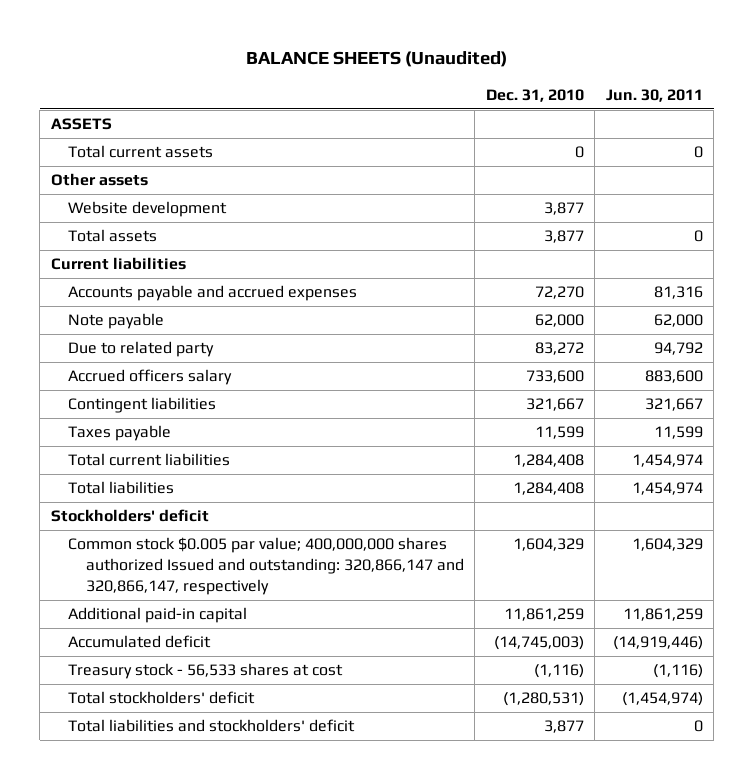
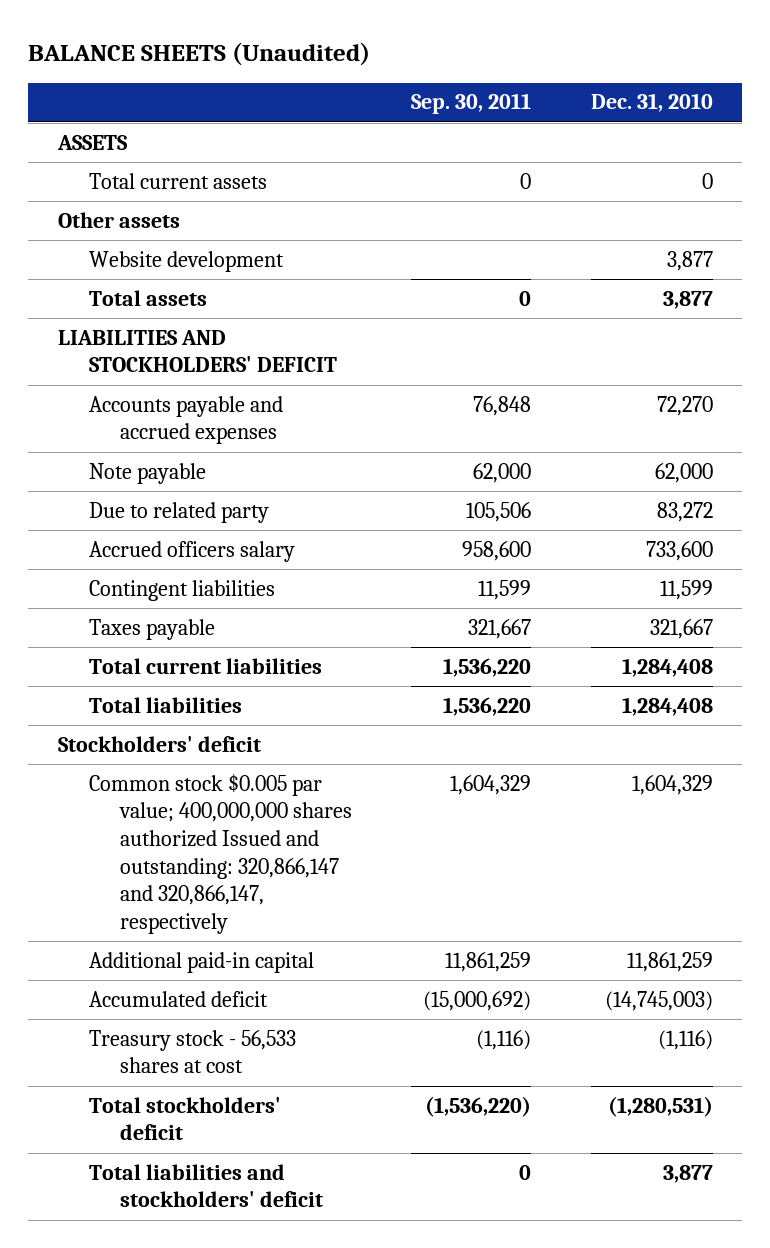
[605,88,703,102] Jun. 30, 2011 -> none
none -> [411,93,532,115] Sep. 30, 2011
[50,257,186,271] Current liabilities -> none
none -> [57,329,337,373] LIABILITIES AND STOCKHOLDERS' DEFICIT
[525,398,584,412] 321,667 -> [659,579,713,600] 11,599
[534,426,584,440] 11,599 -> [649,618,713,639] 321,667

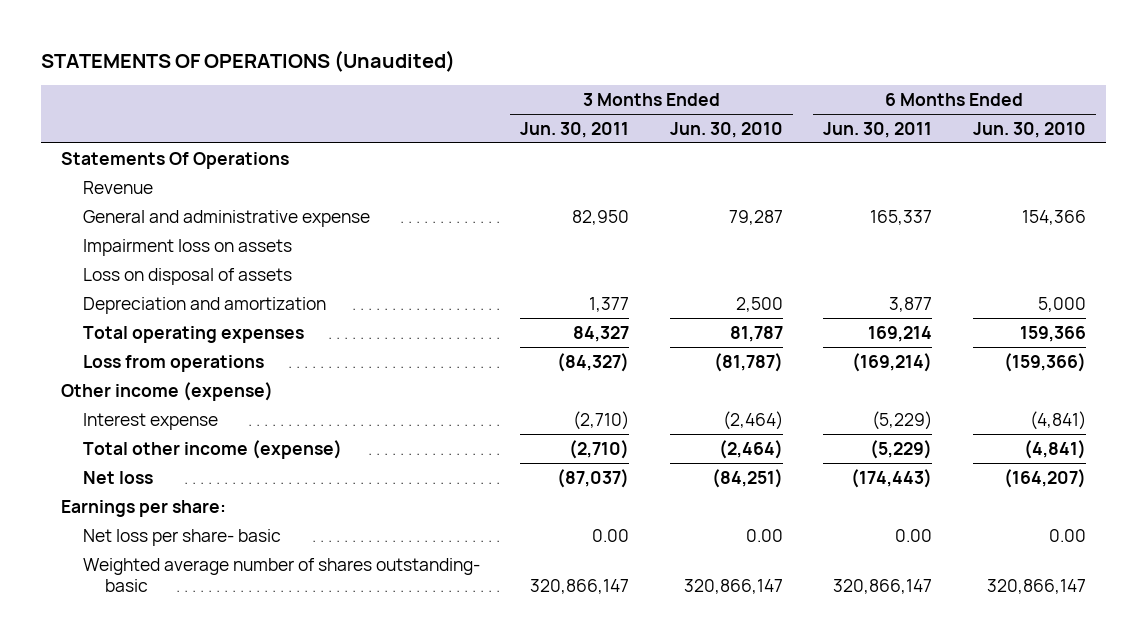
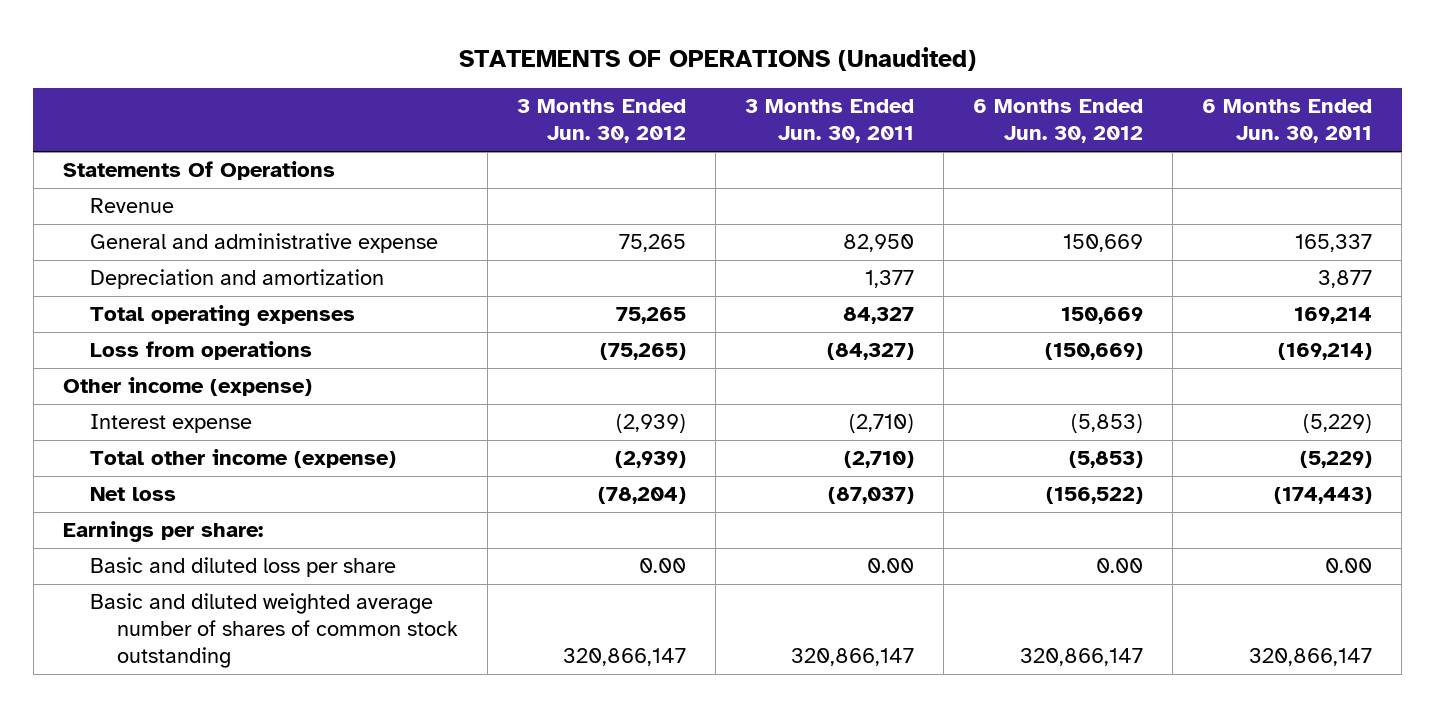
[669,121,783,138] Jun. 30, 2010 -> none
[972,121,1086,138] Jun. 30, 2010 -> none
none -> [516,99,686,144] 3 Months Ended Jun. 30, 2012
none -> [972,99,1143,144] 6 Months Ended Jun. 30, 2012
[83,238,293,256] Impairment loss on assets -> none
[83,267,293,285] Loss on disposal of assets -> none
[83,528,282,546] Net loss per share- basic -> [89,557,396,578] Basic and diluted loss per share
[83,557,481,593] Weighted average number of shares outstanding- basic -> [89,593,458,669] Basic and diluted weighted average number of shares of common stock outstanding

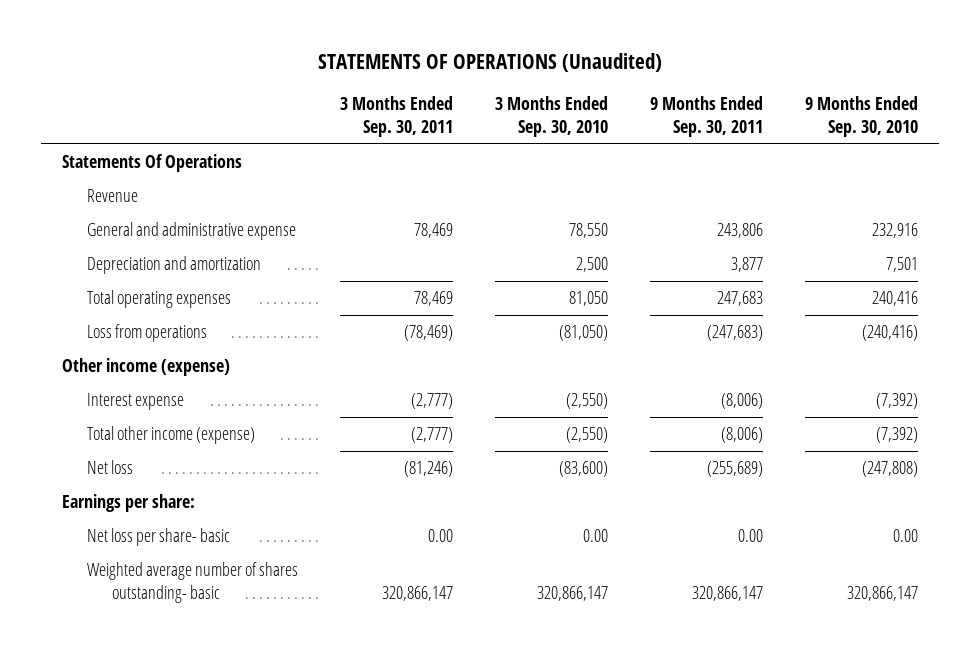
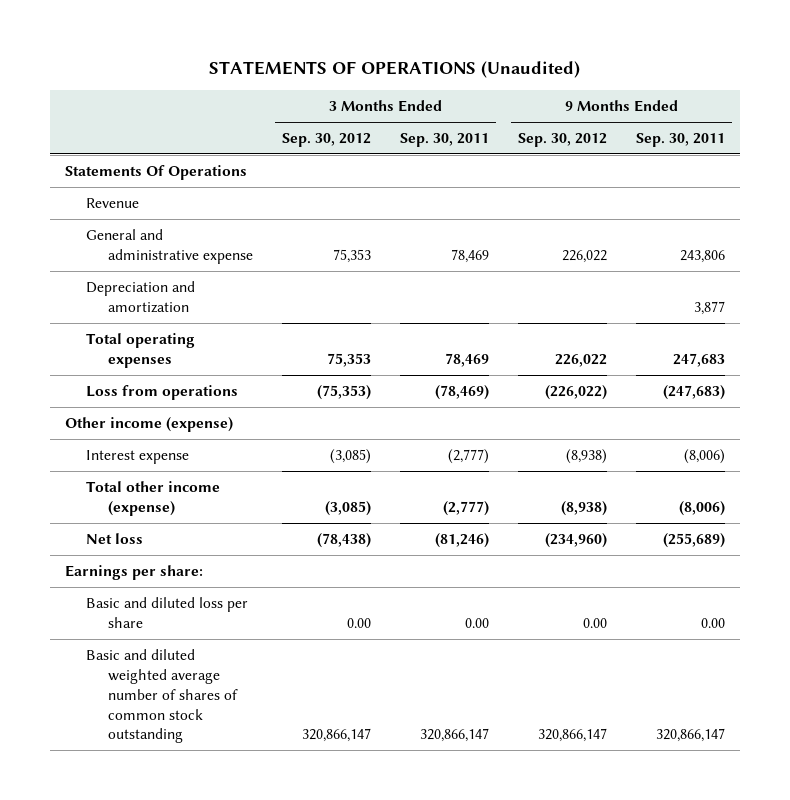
[494,95,608,137] 3 Months Ended Sep. 30, 2010 -> none
[804,95,918,137] 9 Months Ended Sep. 30, 2010 -> none
none -> [282,133,372,148] Sep. 30, 2012
none -> [518,133,608,148] Sep. 30, 2012
[86,528,230,547] Net loss per share- basic -> [86,597,249,628] Basic and diluted loss per share
[86,562,298,604] Weighted average number of shares outstanding- basic -> [86,649,239,744] Basic and diluted weighted average number of shares of common stock outstanding

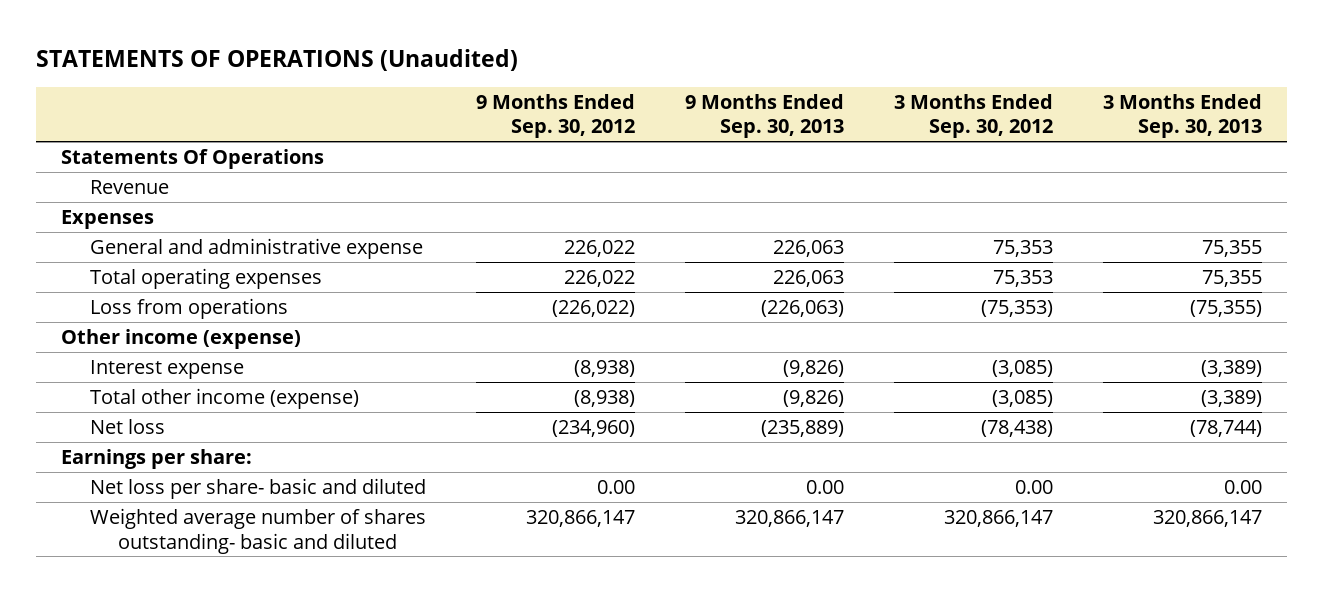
[400,133,490,148] Sep. 30, 2011 -> none
[636,133,726,148] Sep. 30, 2011 -> none
none -> [684,93,844,139] 9 Months Ended Sep. 30, 2013
none -> [1103,93,1263,139] 3 Months Ended Sep. 30, 2013
none -> [61,209,155,229] Expenses
[86,281,196,313] Depreciation and amortization -> none
[86,597,249,628] Basic and diluted loss per share -> [89,477,426,499] Net loss per share- basic and diluted
[86,649,239,744] Basic and diluted weighted average number of shares of common stock outstanding -> [89,507,426,554] Weighted average number of shares outstanding- basic and diluted

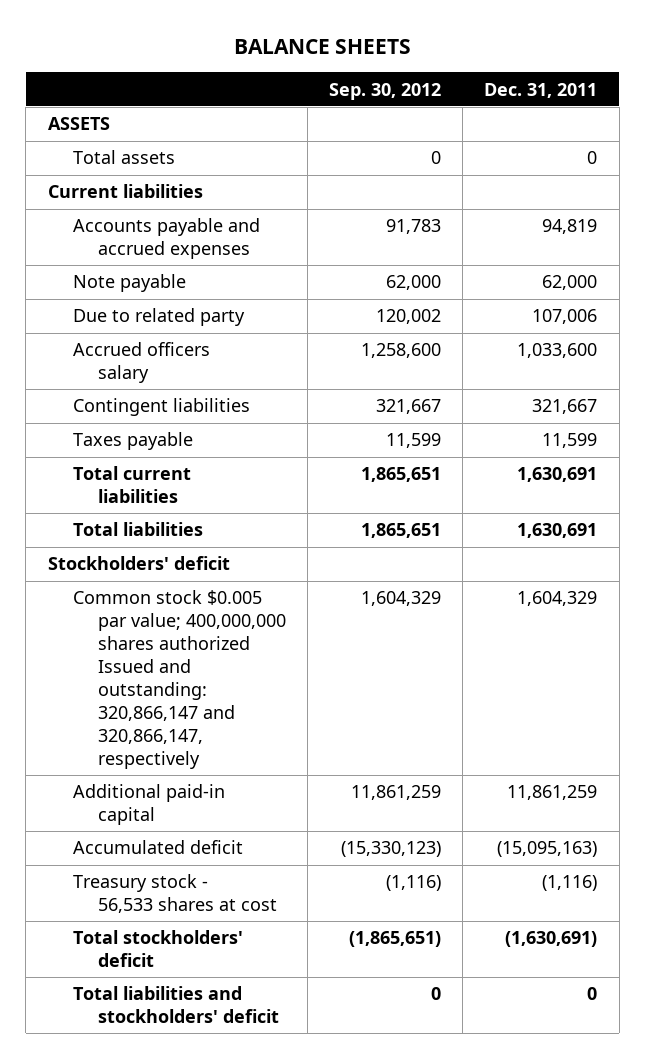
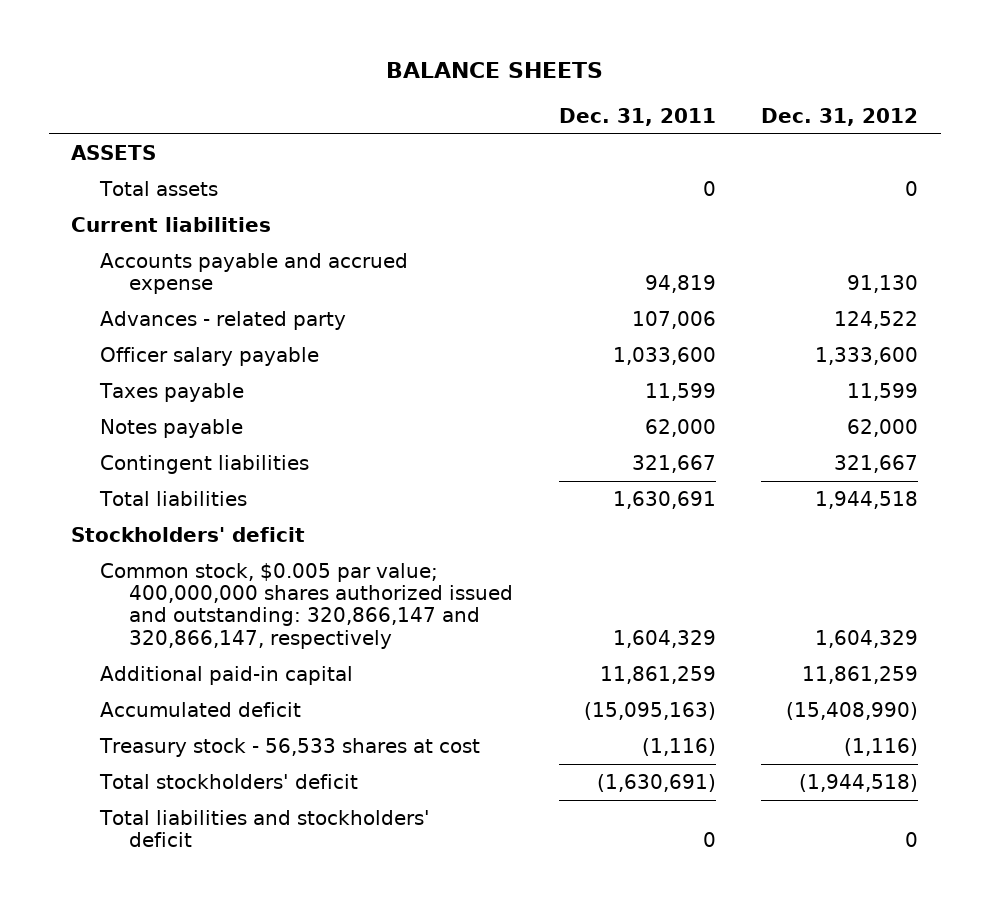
[329,82,442,100] Sep. 30, 2012 -> none
none -> [761,107,919,126] Dec. 31, 2012
[72,274,186,293] Note payable -> none
[72,218,260,260] Accounts payable and accrued expenses -> [100,253,409,295] Accounts payable and accrued expense
[72,308,245,327] Due to related party -> [100,311,347,331] Advances - related party
[72,342,210,384] Accrued officers salary -> [100,347,320,367] Officer salary payable
[72,466,191,504] Total current liabilities -> none
none -> [100,419,244,439] Notes payable
[72,398,250,417] Contingent liabilities -> [100,455,310,475] Contingent liabilities
[72,590,286,769] Common stock $0.005 par value; 400,000,000 shares authorized Issued and outstanding: 320,866,147 and 320,866,147, respectively -> [100,563,514,649] Common stock, $0.005 par value; 400,000,000 shares authorized issued and outstanding: 320,866,147 and 320,866,147, respectively

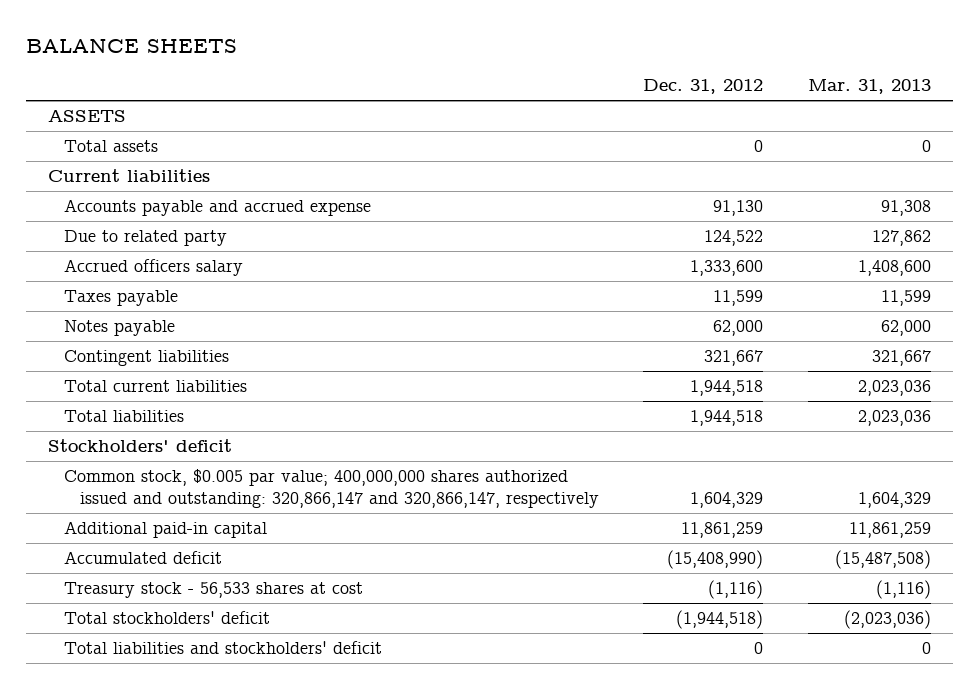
[558,107,716,126] Dec. 31, 2011 -> none
none -> [807,79,931,95] Mar. 31, 2013
[100,311,347,331] Advances - related party -> [64,229,228,246] Due to related party
[100,347,320,367] Officer salary payable -> [64,258,244,276] Accrued officers salary
none -> [64,379,248,392] Total current liabilities

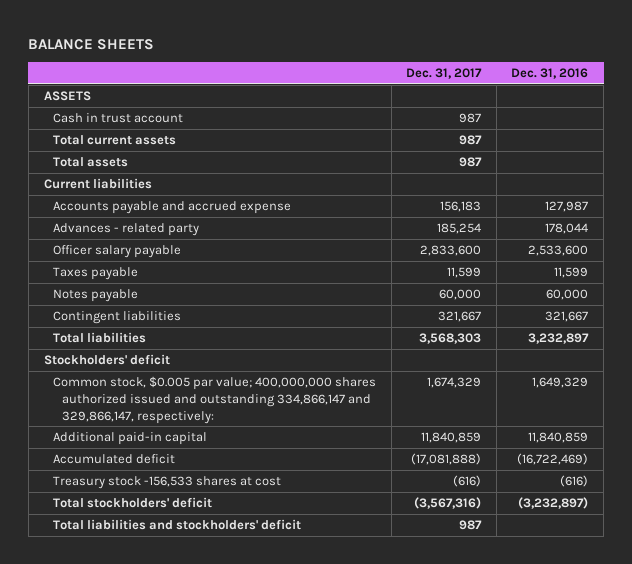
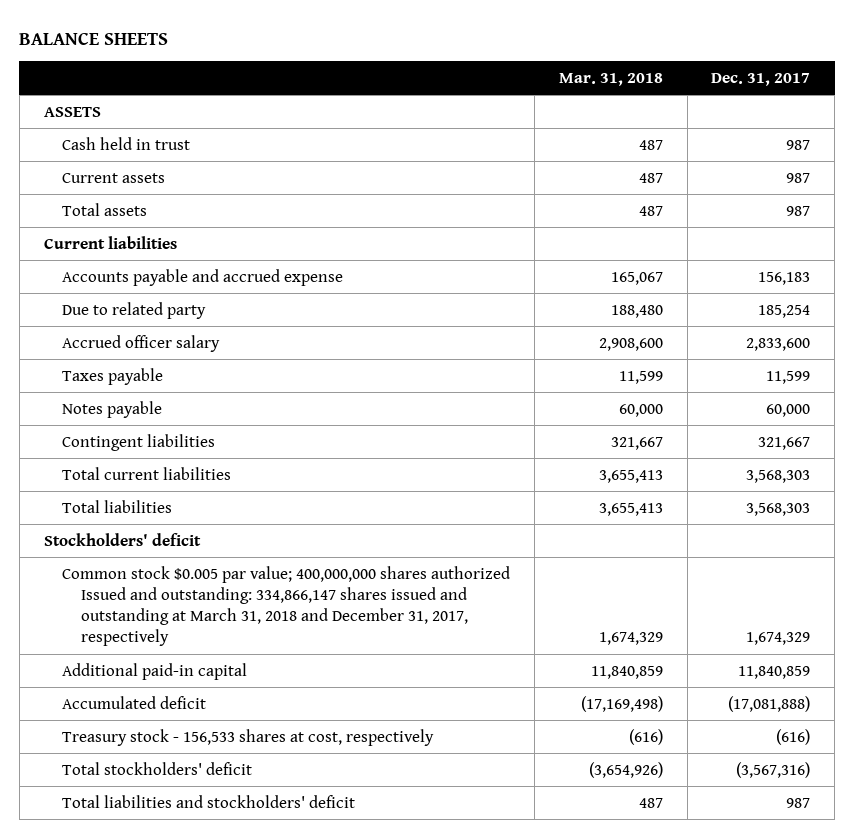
[511,67,589,79] Dec. 31, 2016 -> none
none -> [558,72,663,86] Mar. 31, 2018
[52,112,183,123] Cash in trust account -> [62,136,191,150] Cash held in trust
[52,134,176,145] Total current assets -> [62,172,166,183] Current assets
[52,222,199,236] Advances - related party -> [62,301,207,319] Due to related party
[52,244,181,258] Officer salary payable -> [62,334,221,352] Accrued officer salary
none -> [62,466,232,480] Total current liabilities
[52,375,376,424] Common stock, $0.005 par value; 400,000,000 shares authorized issued and outstanding 334,866,147 and 329,866,147, respectively: -> [62,565,511,647] Common stock $0.005 par value; 400,000,000 shares authorized Issued and outstanding: 334,866,147 shares issued and outstanding at March 31, 2018 and December 31, 2017, respectively
[52,475,281,489] Treasury stock -156,533 shares at cost -> [62,728,435,746] Treasury stock - 156,533 shares at cost, respectively

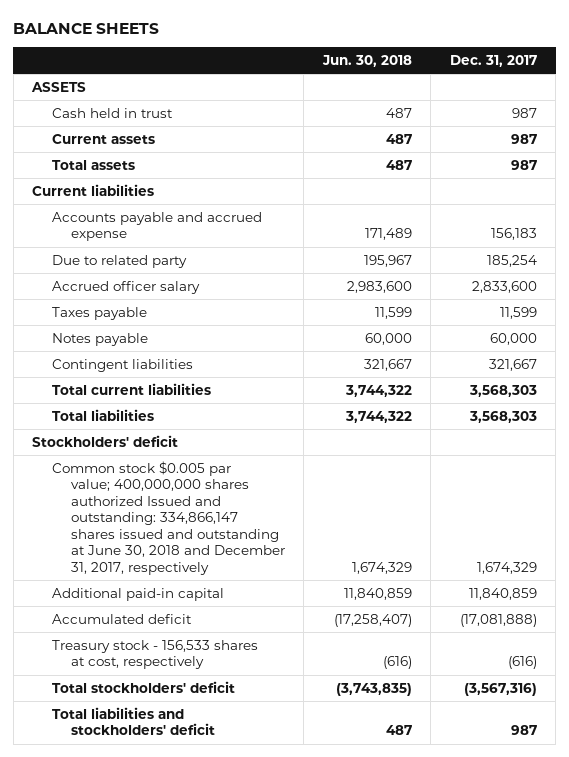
[558,72,663,86] Mar. 31, 2018 -> none
none -> [321,54,412,67] Jun. 30, 2018
[62,565,511,647] Common stock $0.005 par value; 400,000,000 shares authorized Issued and outstanding: 334,866,147 shares issued and outstanding at March 31, 2018 and December 31, 2017, respectively -> [51,460,285,575] Common stock $0.005 par value; 400,000,000 shares authorized Issued and outstanding: 334,866,147 shares issued and outstanding at June 30, 2018 and December 31, 2017, respectively

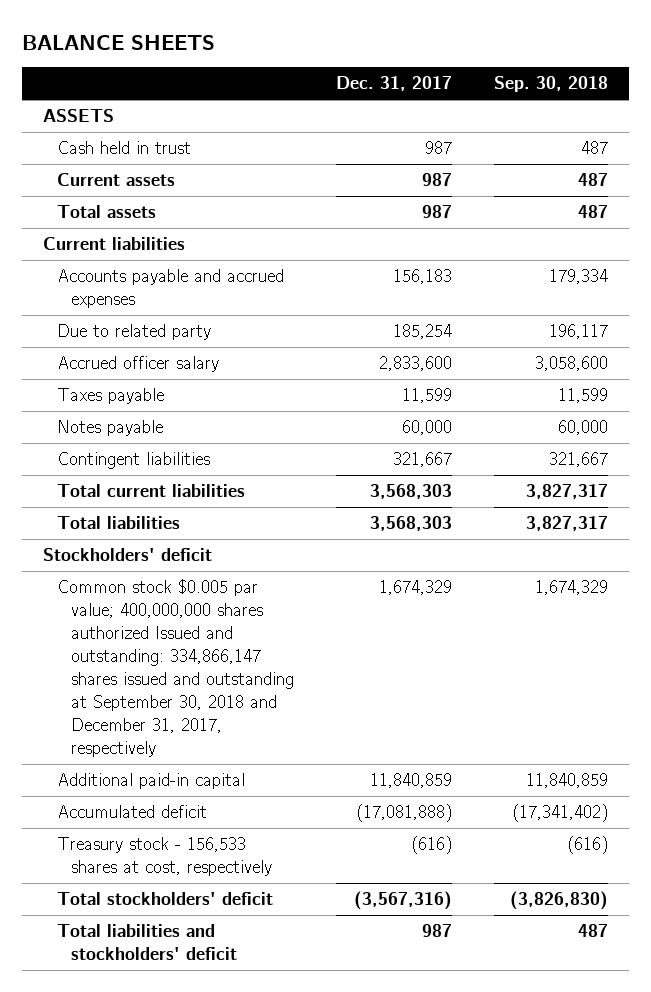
[321,54,412,67] Jun. 30, 2018 -> none
none -> [493,76,608,93] Sep. 30, 2018
[51,211,262,242] Accounts payable and accrued expense -> [57,268,285,308] Accounts payable and accrued expenses
[51,460,285,575] Common stock $0.005 par value; 400,000,000 shares authorized Issued and outstanding: 334,866,147 shares issued and outstanding at June 30, 2018 and December 31, 2017, respectively -> [57,578,294,758] Common stock $0.005 par value; 400,000,000 shares authorized Issued and outstanding: 334,866,147 shares issued and outstanding at September 30, 2018 and December 31, 2017, respectively

